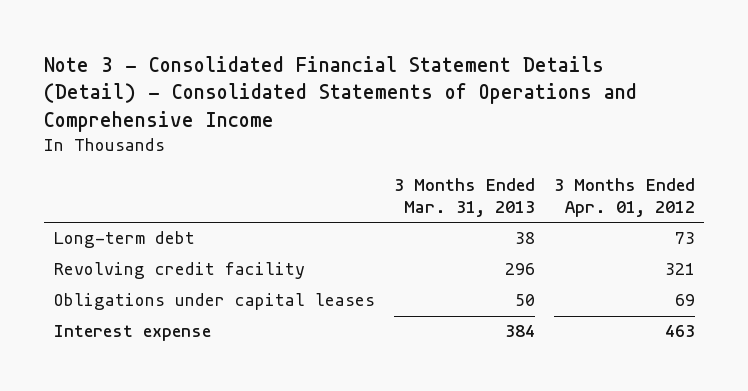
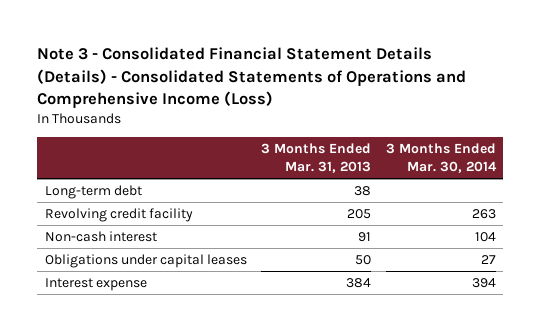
[44,55,638,133] Note 3 - Consolidated Financial Statement Details (Detail) - Consolidated Statements of Operations and Comprehensive Income -> [37,47,467,108] Note 3 - Consolidated Financial Statement Details (Details) - Consolidated Statements of Operations and Comprehensive Income (Loss)
[553,177,695,218] 3 Months Ended Apr. 01, 2012 -> none
none -> [385,143,497,173] 3 Months Ended Mar. 30, 2014
[504,263,535,276] 296 -> [347,209,372,220] 205
none -> [44,231,157,243] Non-cash interest

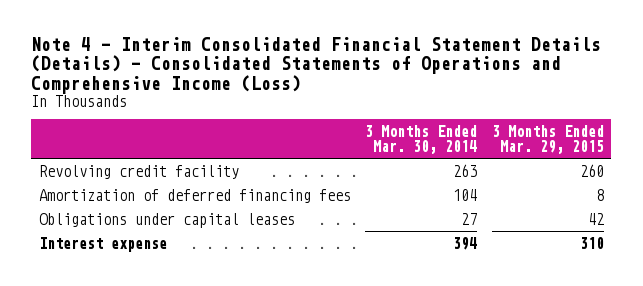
[37,47,467,108] Note 3 - Consolidated Financial Statement Details (Details) - Consolidated Statements of Operations and Comprehensive Income (Loss) -> [31,36,602,94] Note 4 - Interim Consolidated Financial Statement Details (Details) - Consolidated Statements of Operations and Comprehensive Income (Loss)
[261,143,372,173] 3 Months Ended Mar. 31, 2013 -> none
none -> [491,124,604,155] 3 Months Ended Mar. 29, 2015
[44,185,142,200] Long-term debt -> none
[44,231,157,243] Non-cash interest -> [38,188,351,203] Amortization of deferred financing fees

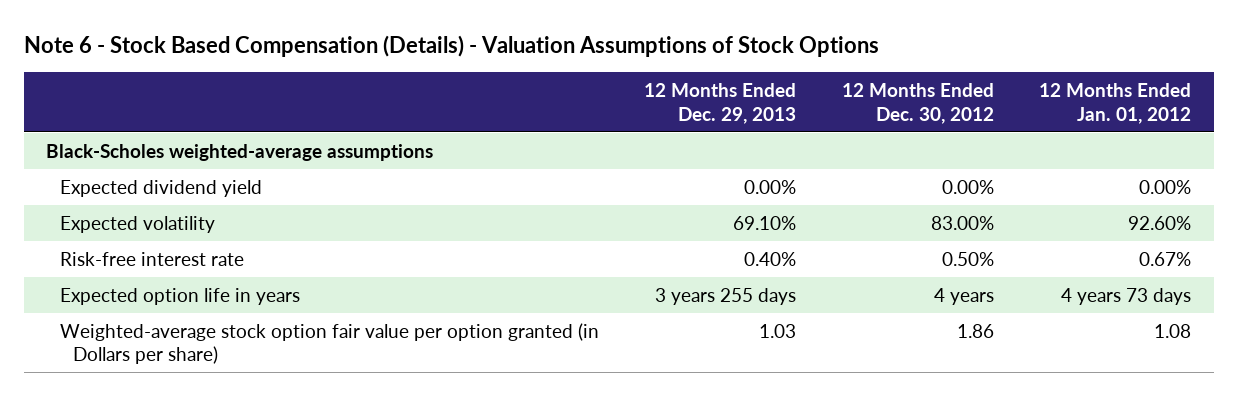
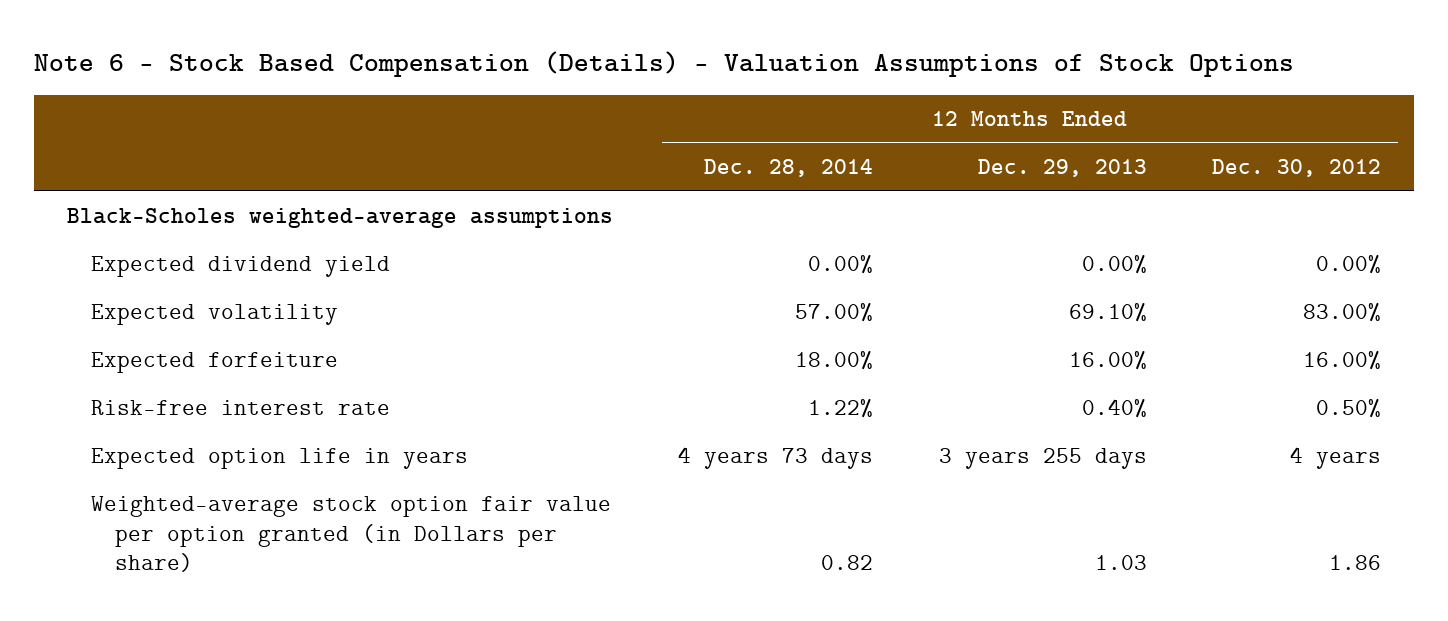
[1039,82,1192,124] 12 Months Ended Jan. 01, 2012 -> none
none -> [704,159,874,178] Dec. 28, 2014
none -> [90,352,338,374] Expected forfeiture

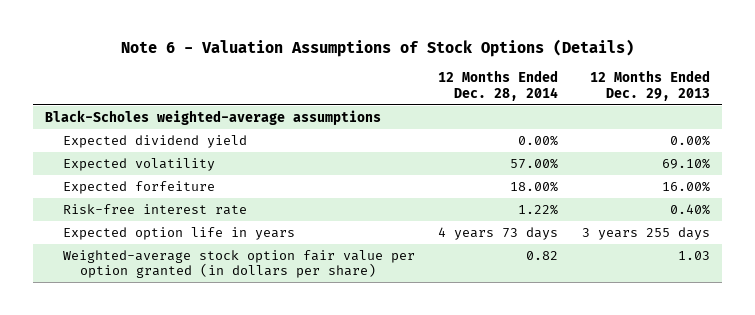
[33,50,1294,77] Note 6 - Stock Based Compensation (Details) - Valuation Assumptions of Stock Options -> [120,39,634,58] Note 6 - Valuation Assumptions of Stock Options (Details)
[1212,159,1382,178] Dec. 30, 2012 -> none
[90,496,611,573] Weighted-average stock option fair value per option granted (in Dollars per share) -> [62,250,415,279] Weighted-average stock option fair value per option granted (in dollars per share)

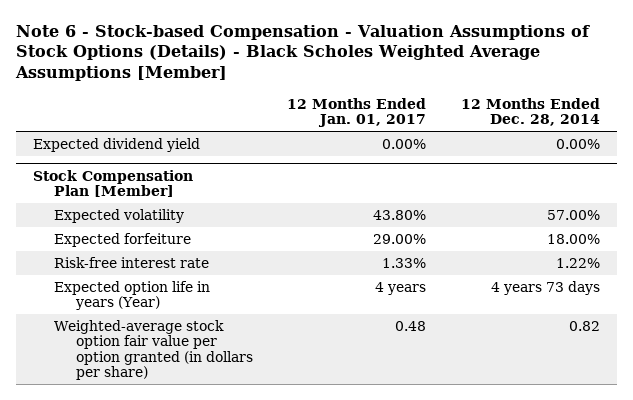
[120,39,634,58] Note 6 - Valuation Assumptions of Stock Options (Details) -> [14,24,590,82] Note 6 - Stock-based Compensation - Valuation Assumptions of Stock Options (Details) - Black Scholes Weighted Average Assumptions [Member]
[590,70,711,101] 12 Months Ended Dec. 29, 2013 -> none
none -> [287,97,427,127] 12 Months Ended Jan. 01, 2017
[44,110,381,126] Black-Scholes weighted-average assumptions -> none
none -> [33,169,194,197] Stock Compensation Plan [Member]
[62,227,295,241] Expected option life in years -> [54,280,211,311] Expected option life in years (Year)

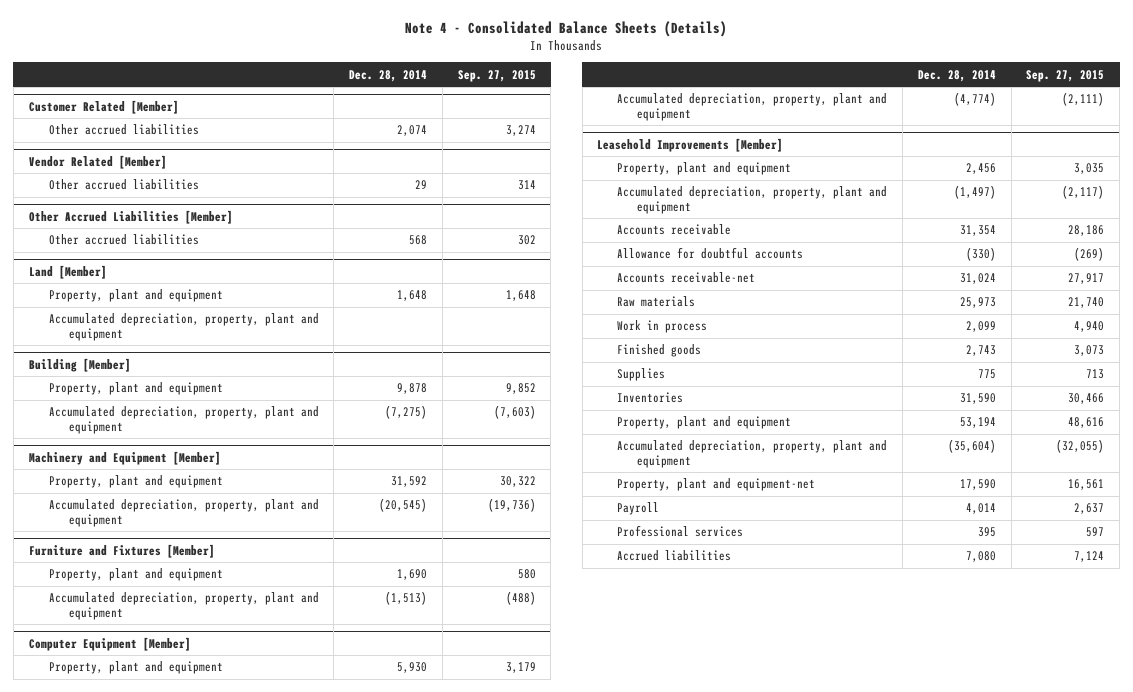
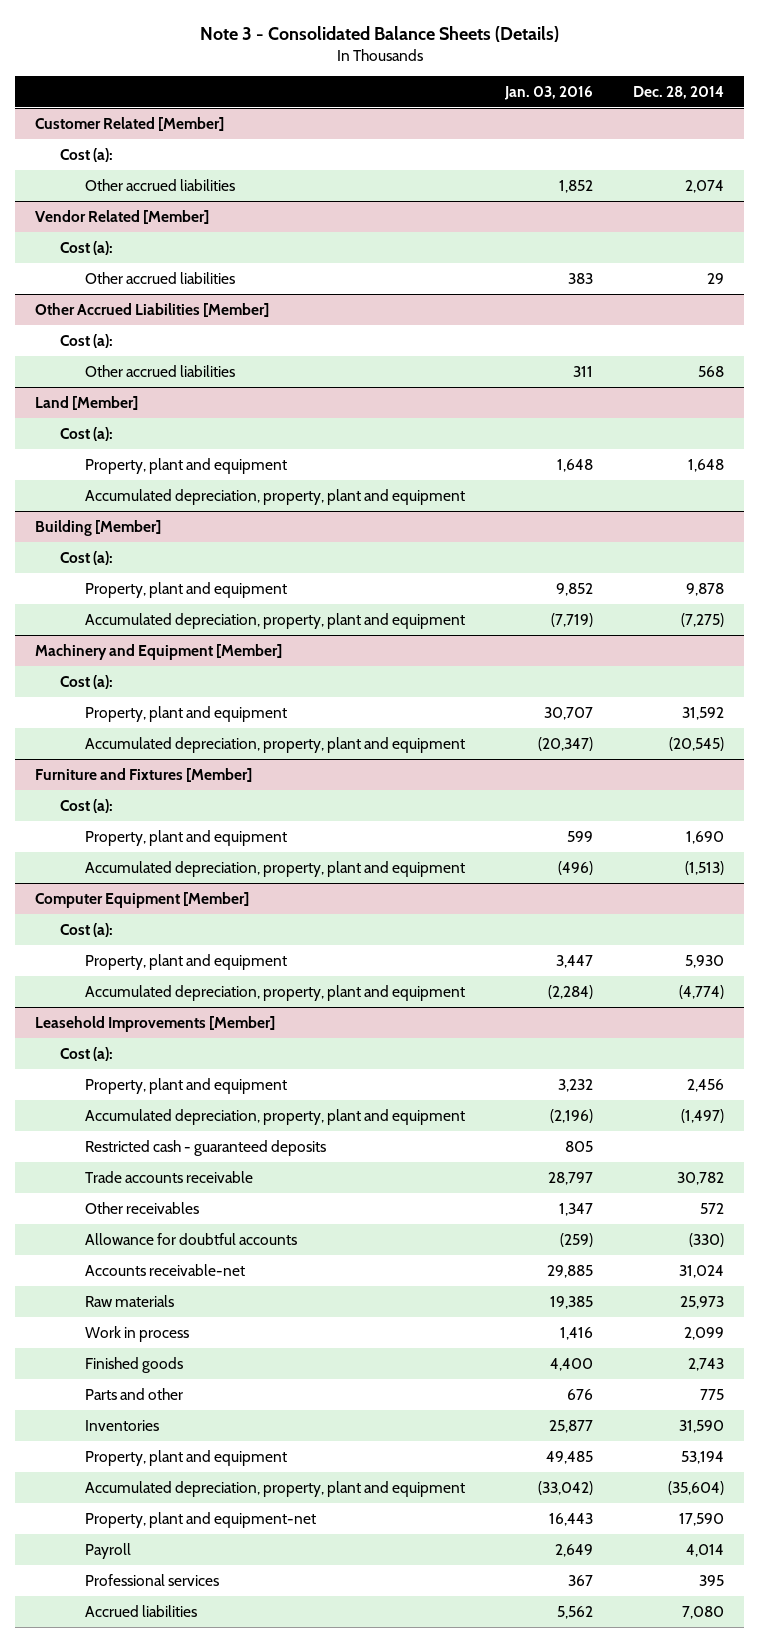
[405,20,728,37] Note 4 - Consolidated Balance Sheets (Details) -> [199,25,559,42] Note 3 - Consolidated Balance Sheets (Details)
[457,69,536,82] Sep. 27, 2015 -> none
none -> [503,85,593,100] Jan. 03, 2016
none -> [60,147,114,162] Cost (a):
none -> [60,240,114,255] Cost (a):
none -> [60,333,114,348] Cost (a):
none -> [60,426,114,441] Cost (a):
none -> [60,550,114,565] Cost (a):
none -> [60,674,114,689] Cost (a):
none -> [60,798,114,813] Cost (a):
none -> [60,922,114,937] Cost (a):
none -> [60,1046,114,1061] Cost (a):
none -> [84,1139,326,1156] Restricted cash - guaranteed deposits
[617,224,732,236] Accounts receivable -> [84,1170,253,1183] Trade accounts receivable
[959,225,996,237] 31,354 -> [676,1171,724,1185] 30,782
none -> [84,1201,199,1214] Other receivables
[617,368,666,382] Supplies -> [84,1387,183,1400] Parts and other

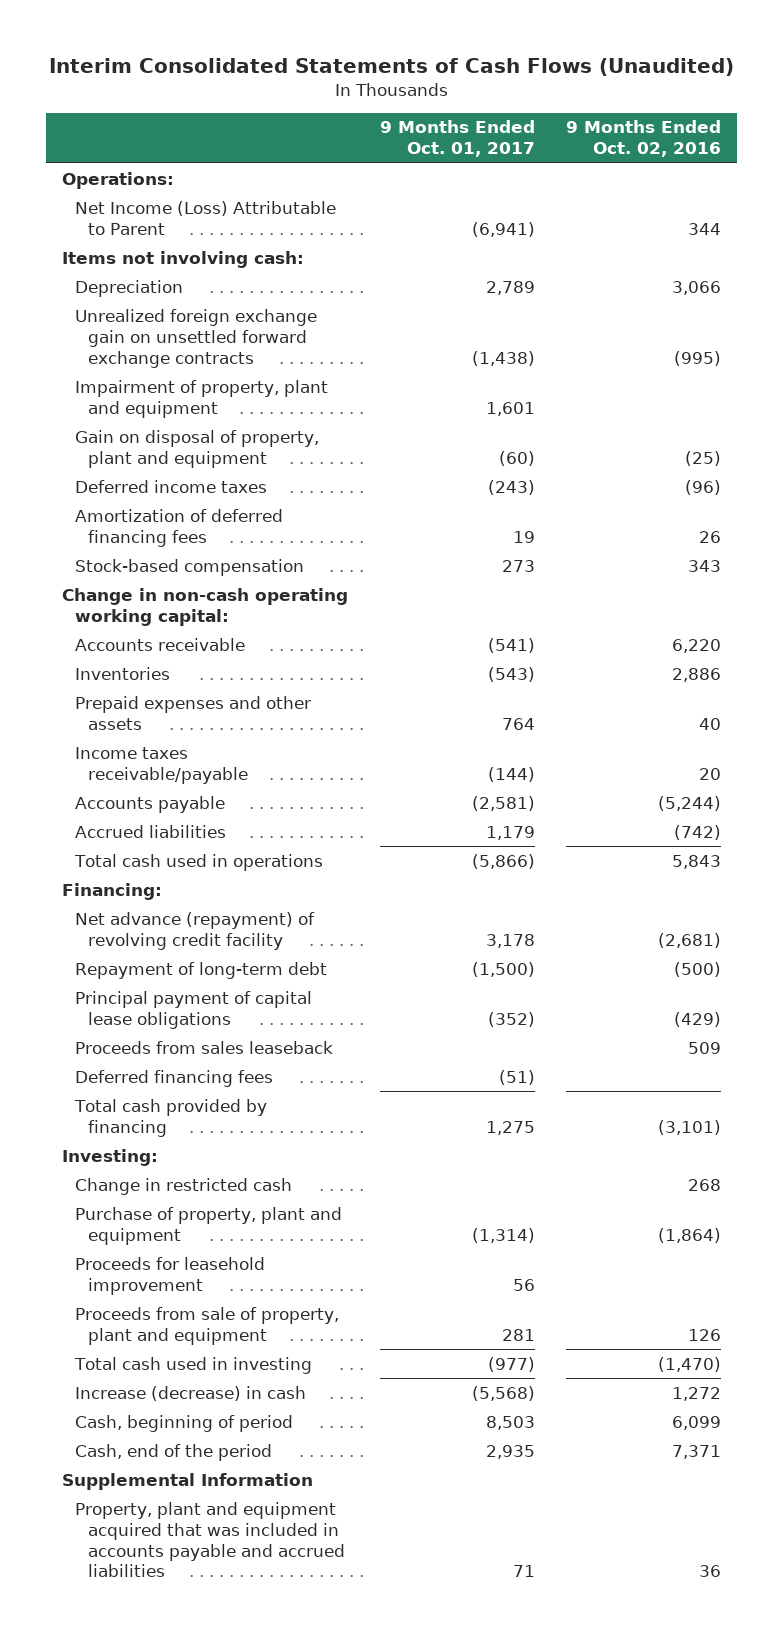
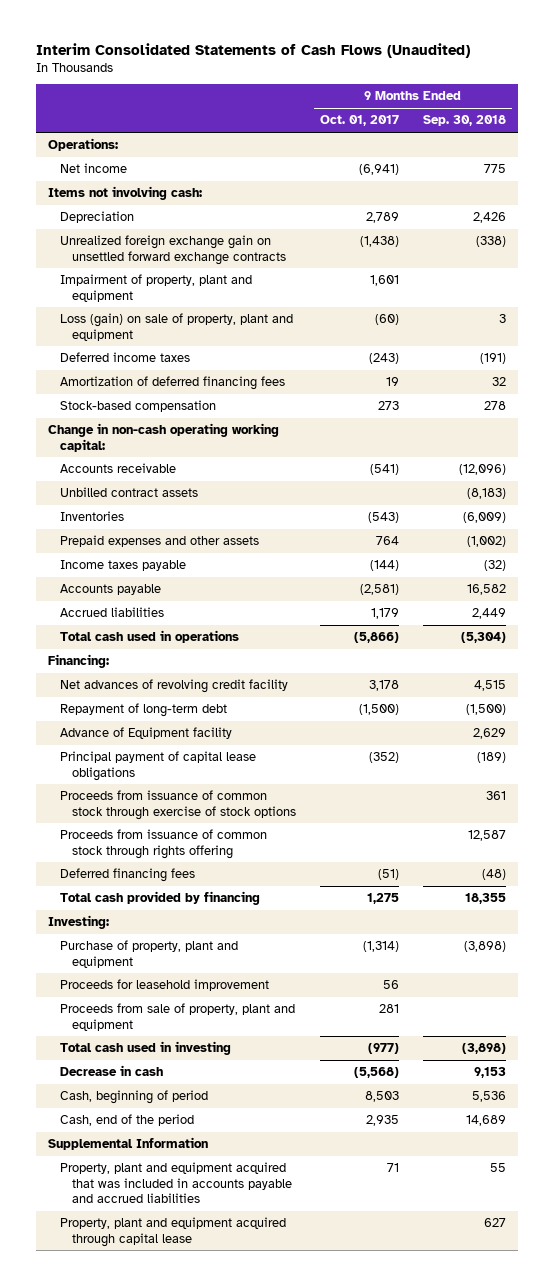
[566,120,722,158] 9 Months Ended Oct. 02, 2016 -> none
none -> [423,115,507,127] Sep. 30, 2018
[74,200,336,235] Net Income (Loss) Attributable to Parent -> [59,163,127,174] Net income
[74,429,319,468] Gain on disposal of property, plant and equipment -> [59,313,293,341] Loss (gain) on sale of property, plant and equipment
none -> [59,487,198,498] Unbilled contract assets
[74,746,248,784] Income taxes receivable/payable -> [59,560,186,572] Income taxes payable
[74,911,315,950] Net advance (repayment) of revolving credit facility -> [59,679,288,694] Net advances of revolving credit facility
none -> [59,727,232,740] Advance of Equipment facility
[74,1040,333,1054] Proceeds from sales leaseback -> none
none -> [59,790,296,820] Proceeds from issuance of common stock through exercise of stock options
none -> [59,829,267,859] Proceeds from issuance of common stock through rights offering
[74,1177,292,1195] Change in restricted cash -> none
[74,1385,306,1401] Increase (decrease) in cash -> [59,1065,163,1077] Decrease in cash
none -> [59,1217,286,1247] Property, plant and equipment acquired through capital lease

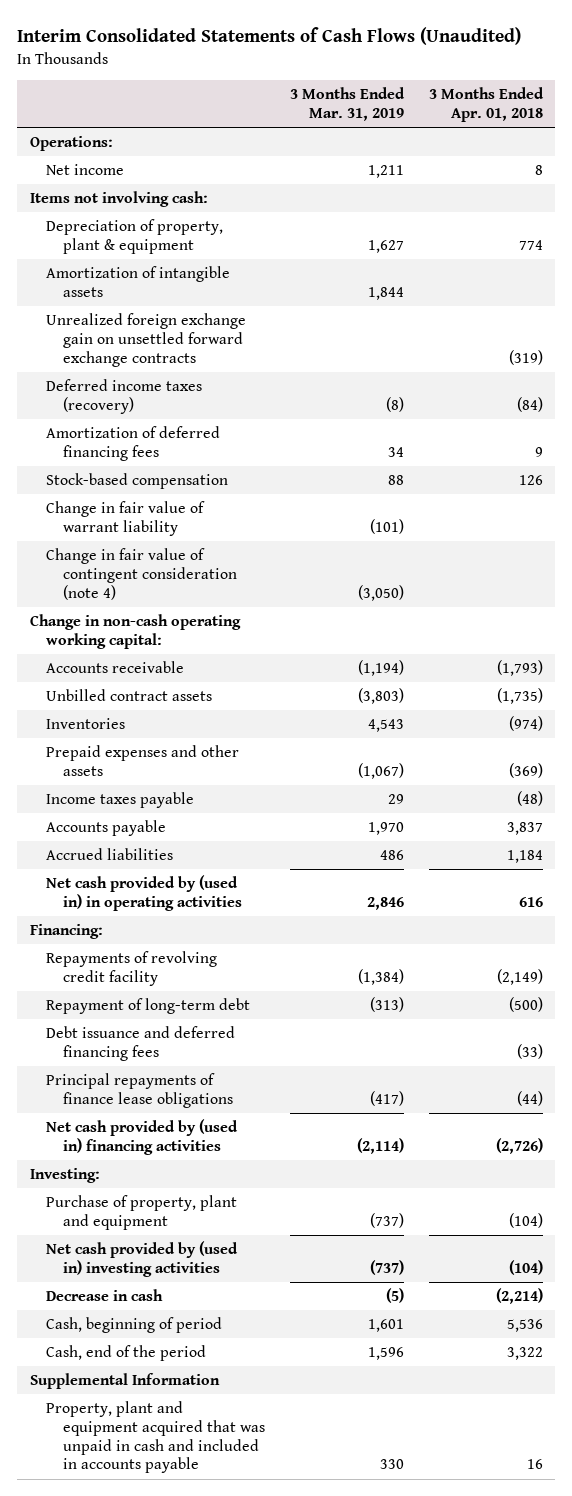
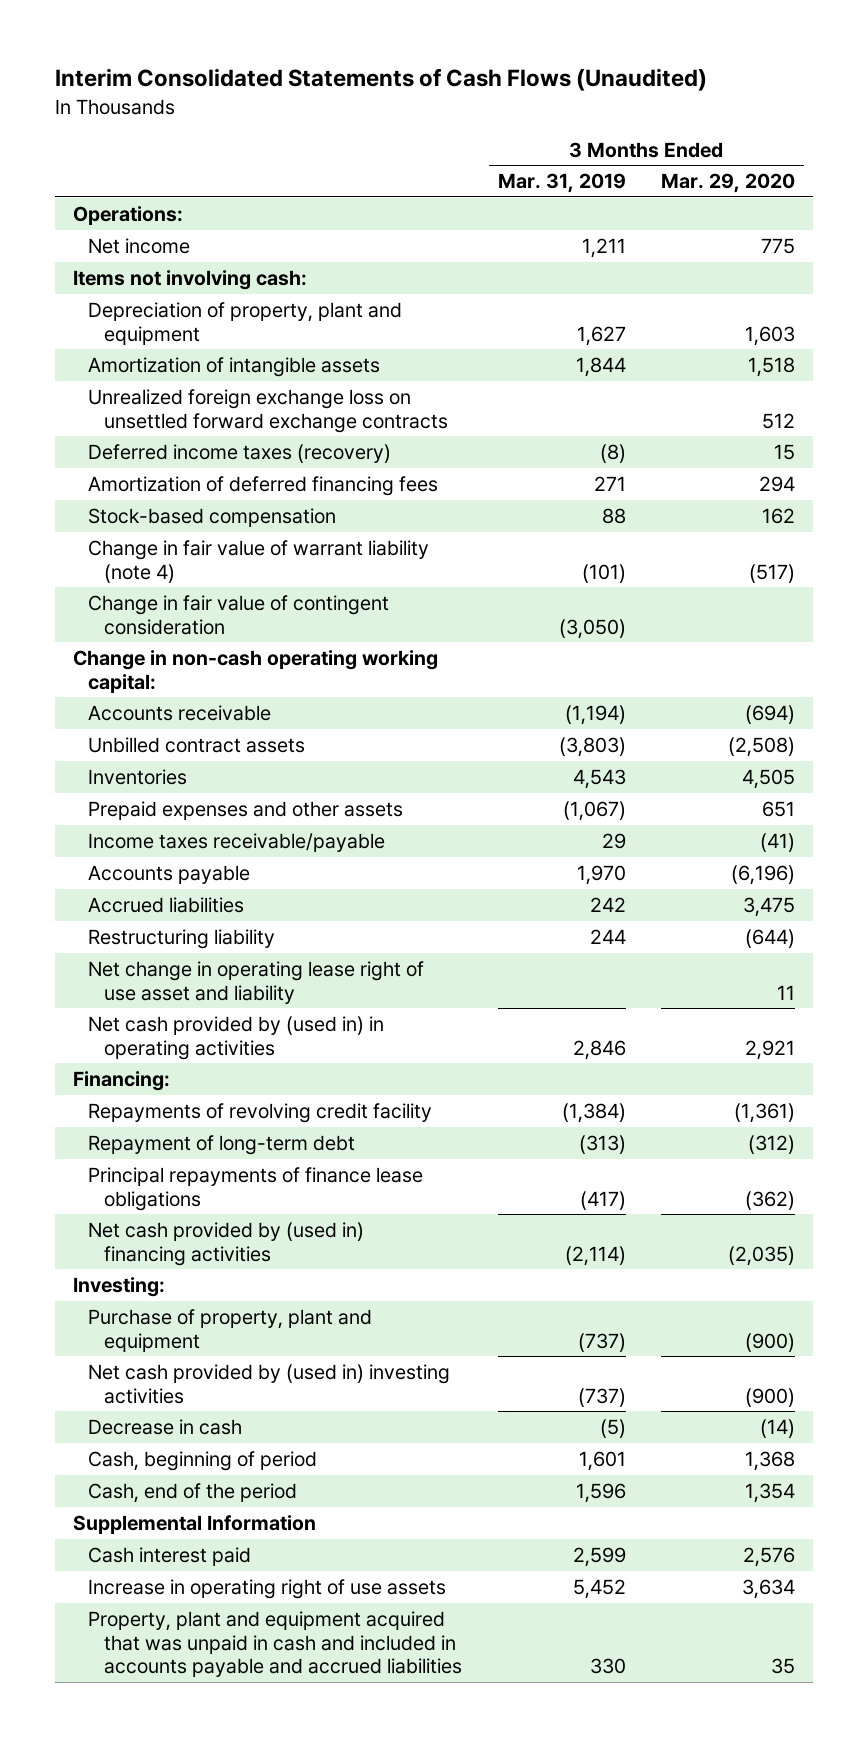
[428,87,544,123] 3 Months Ended Apr. 01, 2018 -> none
none -> [661,173,796,194] Mar. 29, 2020
[46,219,224,254] Depreciation of property, plant & equipment -> [88,301,403,345] Depreciation of property, plant and equipment
[46,313,247,367] Unrealized foreign exchange gain on unsettled forward exchange contracts -> [88,388,448,433] Unrealized foreign exchange loss on unsettled forward exchange contracts
[387,446,404,457] 34 -> [593,475,626,491] 271
[46,501,206,536] Change in fair value of warrant liability -> [88,539,430,583] Change in fair value of warrant liability (note 4)
[46,548,238,600] Change in fair value of contingent consideration (note 4) -> [88,594,390,635] Change in fair value of contingent consideration
[46,792,195,809] Income taxes payable -> [88,832,386,852] Income taxes receivable/payable
[379,850,404,861] 486 -> [589,896,626,912] 242
none -> [88,928,276,949] Restructuring liability
none -> [88,960,425,1004] Net change in operating lease right of use asset and liability
[46,1026,236,1061] Debt issuance and deferred financing fees -> none
none -> [88,1546,252,1566] Cash interest paid
none -> [88,1578,447,1599] Increase in operating right of use assets
[46,1401,266,1474] Property, plant and equipment acquired that was unpaid in cash and included in accounts payable -> [88,1610,462,1678] Property, plant and equipment acquired that was unpaid in cash and included in accounts payable and accrued liabilities

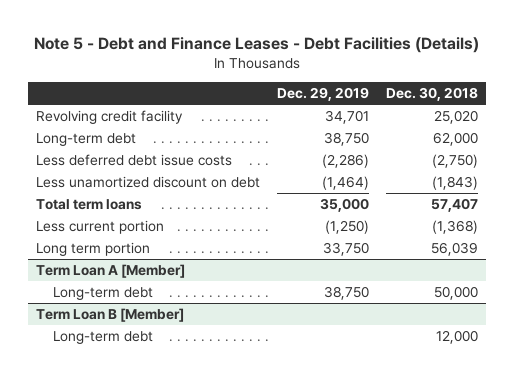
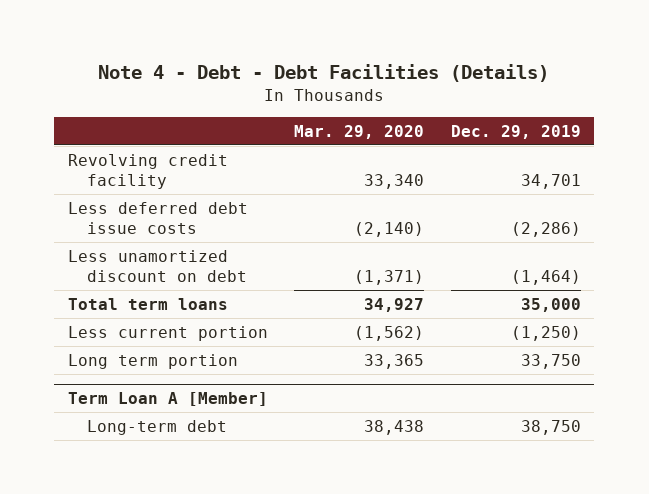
[34,37,480,54] Note 5 - Debt and Finance Leases - Debt Facilities (Details) -> [98,64,550,83] Note 4 - Debt - Debt Facilities (Details)
[385,86,478,101] Dec. 30, 2018 -> none
none -> [294,124,425,139] Mar. 29, 2020
[36,133,137,147] Long-term debt -> none
[36,308,185,323] Term Loan B [Member] -> none
[53,331,154,345] Long-term debt -> none

